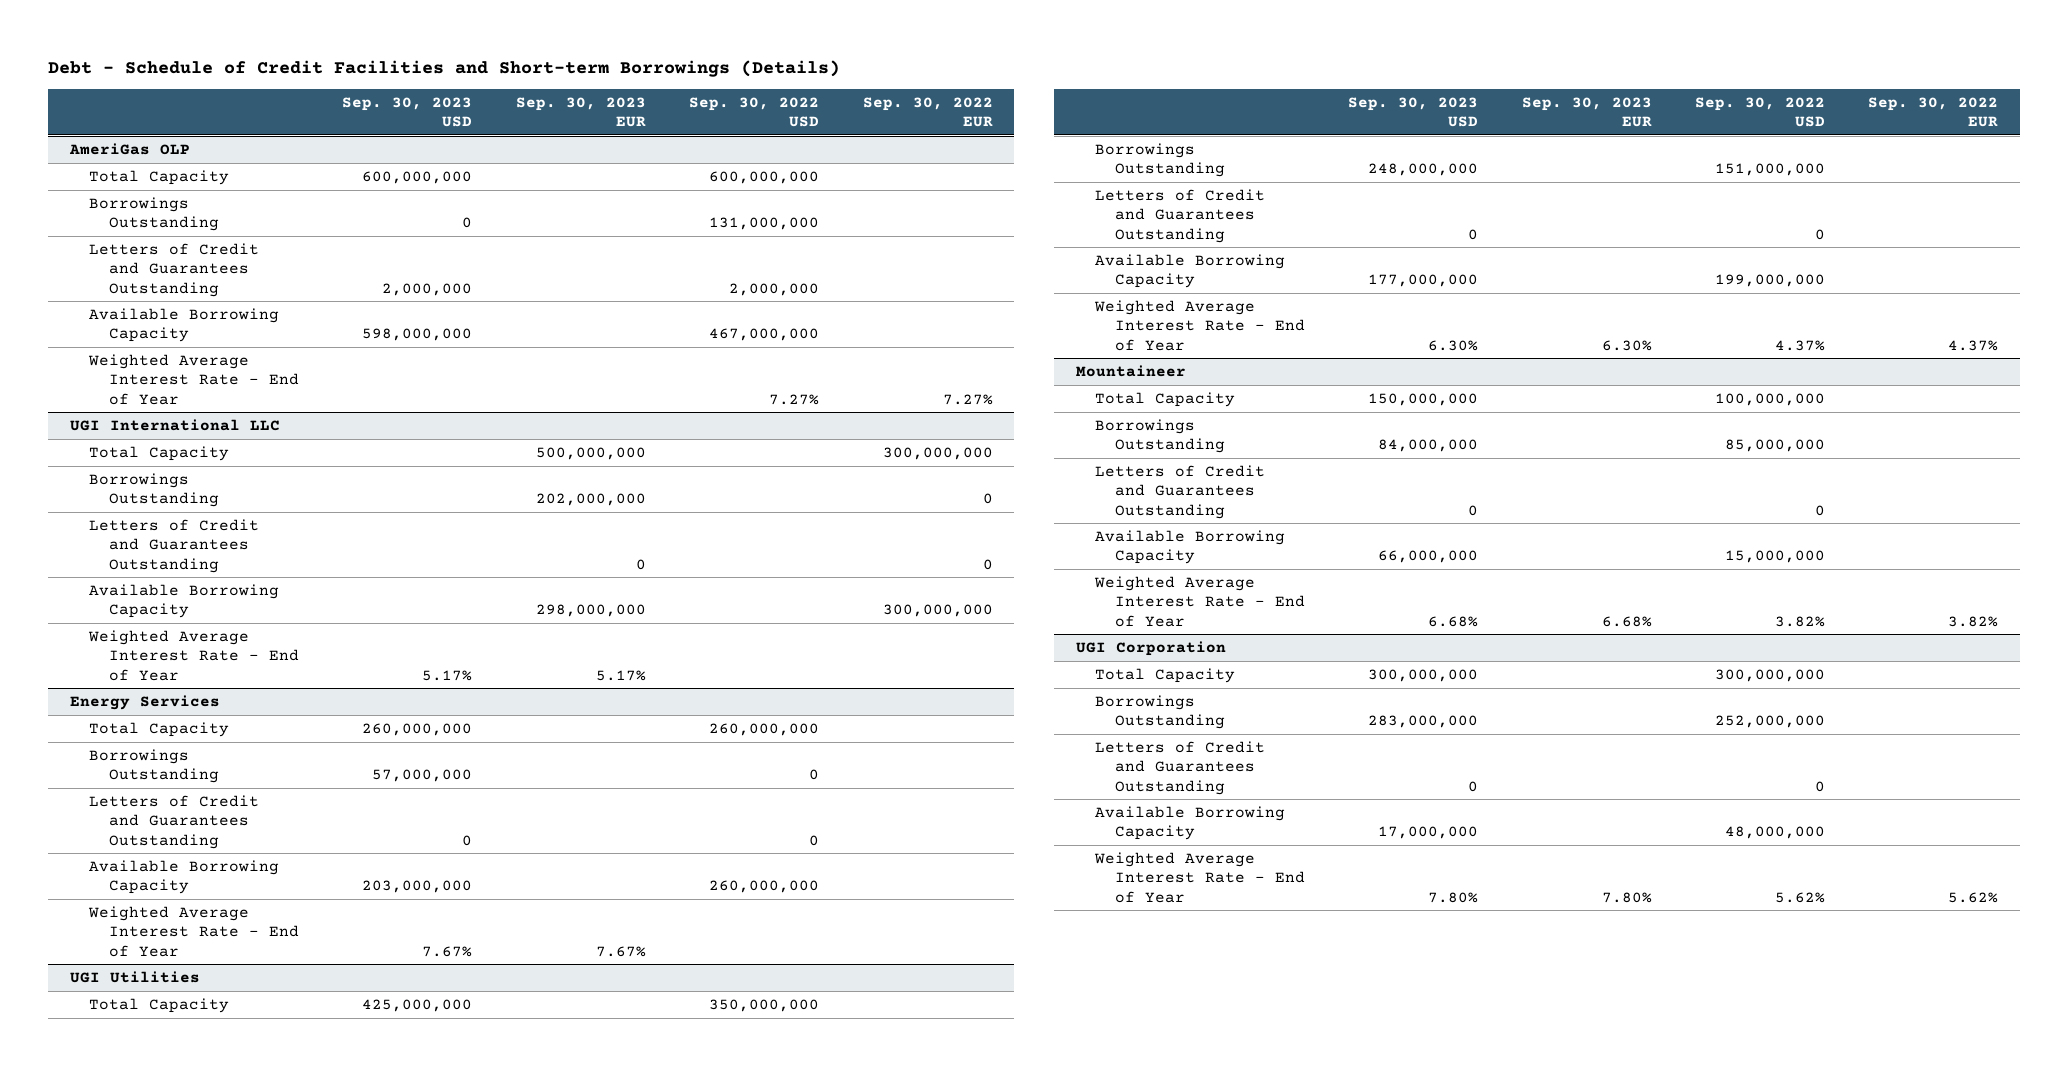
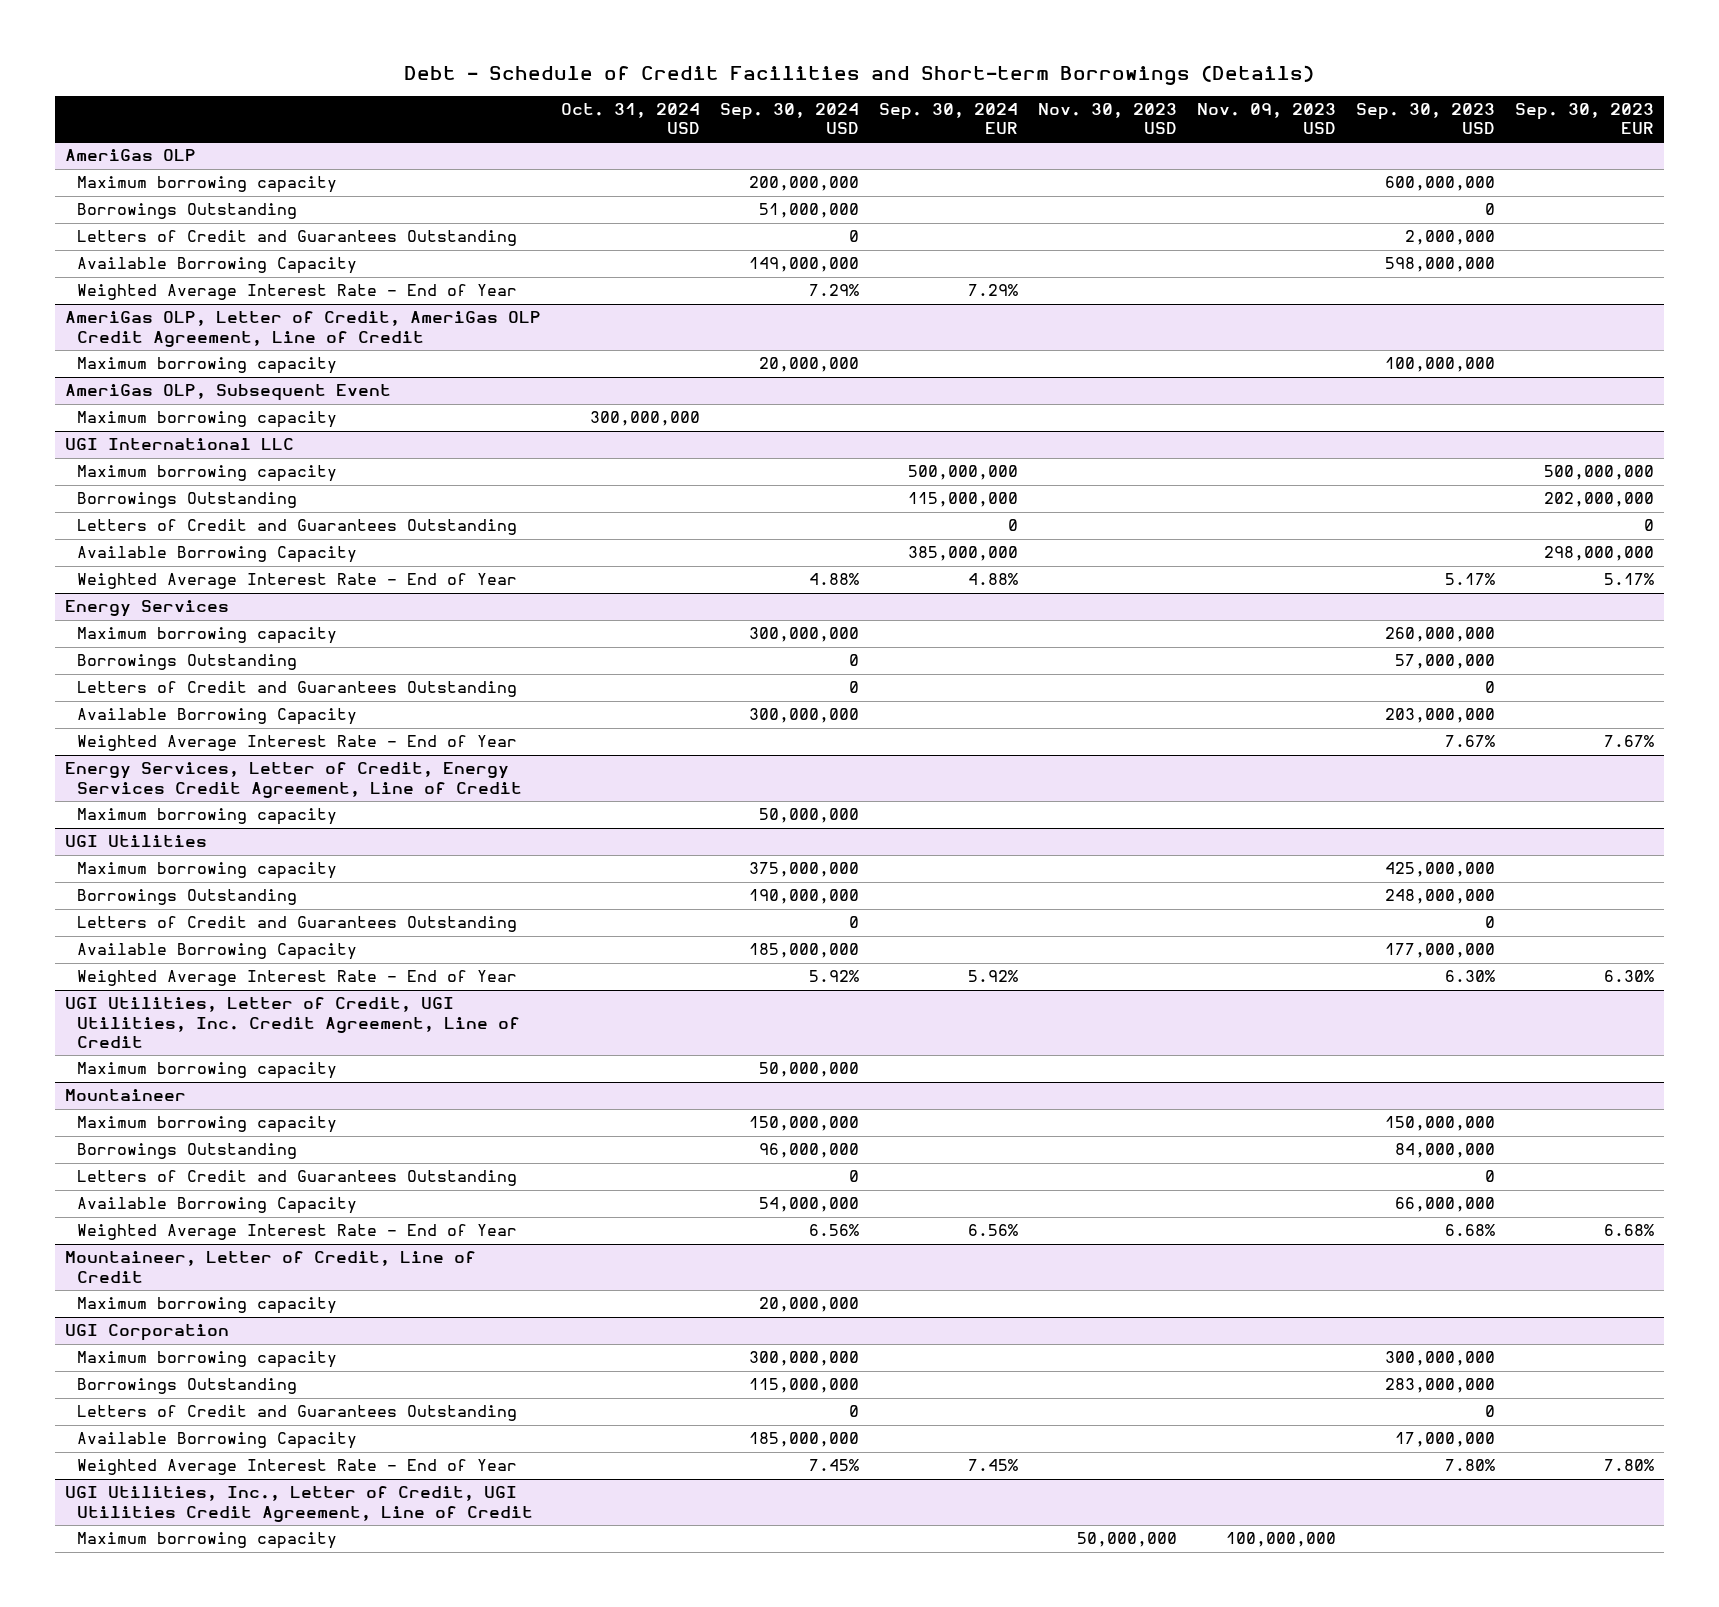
[689,96,820,127] Sep. 30, 2022 USD -> none
[862,96,993,127] Sep. 30, 2022 EUR -> none
none -> [560,103,700,135] Oct. 31, 2024 USD
none -> [719,103,859,135] Sep. 30, 2024 USD
none -> [878,103,1018,135] Sep. 30, 2024 EUR
none -> [1037,103,1177,135] Nov. 30, 2023 USD
none -> [1196,103,1336,135] Nov. 09, 2023 USD
[89,170,230,186] Total Capacity -> [76,176,337,194] Maximum borrowing capacity
none -> [64,311,541,347] AmeriGas OLP, Letter of Credit, AmeriGas OLP Credit Agreement, Line of Credit
none -> [76,357,337,375] Maximum borrowing capacity
none -> [64,384,391,402] AmeriGas OLP, Subsequent Event
none -> [76,411,337,429] Maximum borrowing capacity
[89,446,230,462] Total Capacity -> [76,465,337,483] Maximum borrowing capacity
[89,722,230,738] Total Capacity -> [76,627,337,645] Maximum borrowing capacity
none -> [64,762,522,798] Energy Services, Letter of Credit, Energy Services Credit Agreement, Line of Credit
none -> [76,808,337,826] Maximum borrowing capacity
[89,998,230,1014] Total Capacity -> [76,862,337,880] Maximum borrowing capacity
none -> [64,997,520,1048] UGI Utilities, Letter of Credit, UGI Utilities, Inc. Credit Agreement, Line of Credit
none -> [76,1062,337,1080] Maximum borrowing capacity
[1095,392,1236,408] Total Capacity -> [76,1116,337,1134] Maximum borrowing capacity
none -> [64,1251,476,1283] Mountaineer, Letter of Credit, Line of Credit
none -> [76,1297,337,1315] Maximum borrowing capacity
[1095,668,1236,684] Total Capacity -> [76,1351,337,1369] Maximum borrowing capacity
none -> [64,1486,533,1522] UGI Utilities, Inc., Letter of Credit, UGI Utilities Credit Agreement, Line of Credit
none -> [76,1532,337,1550] Maximum borrowing capacity

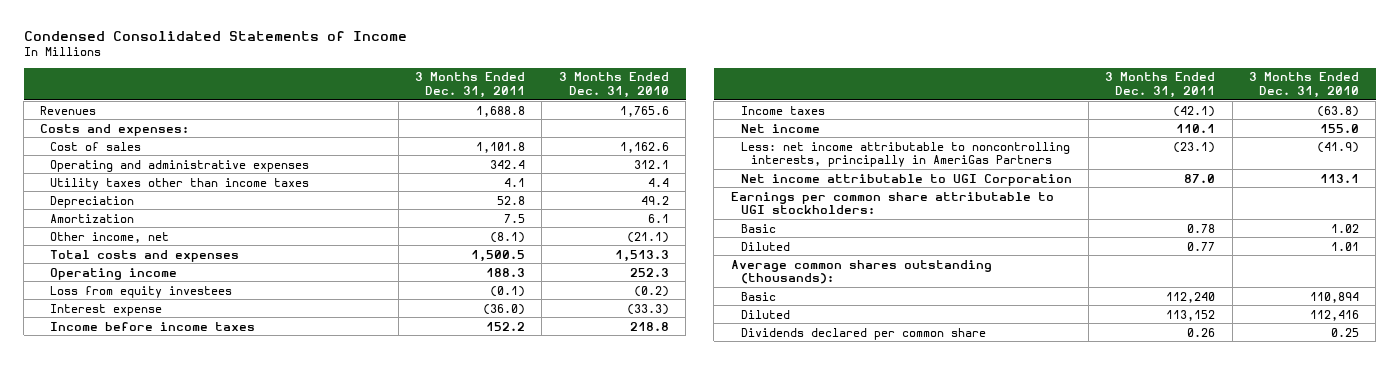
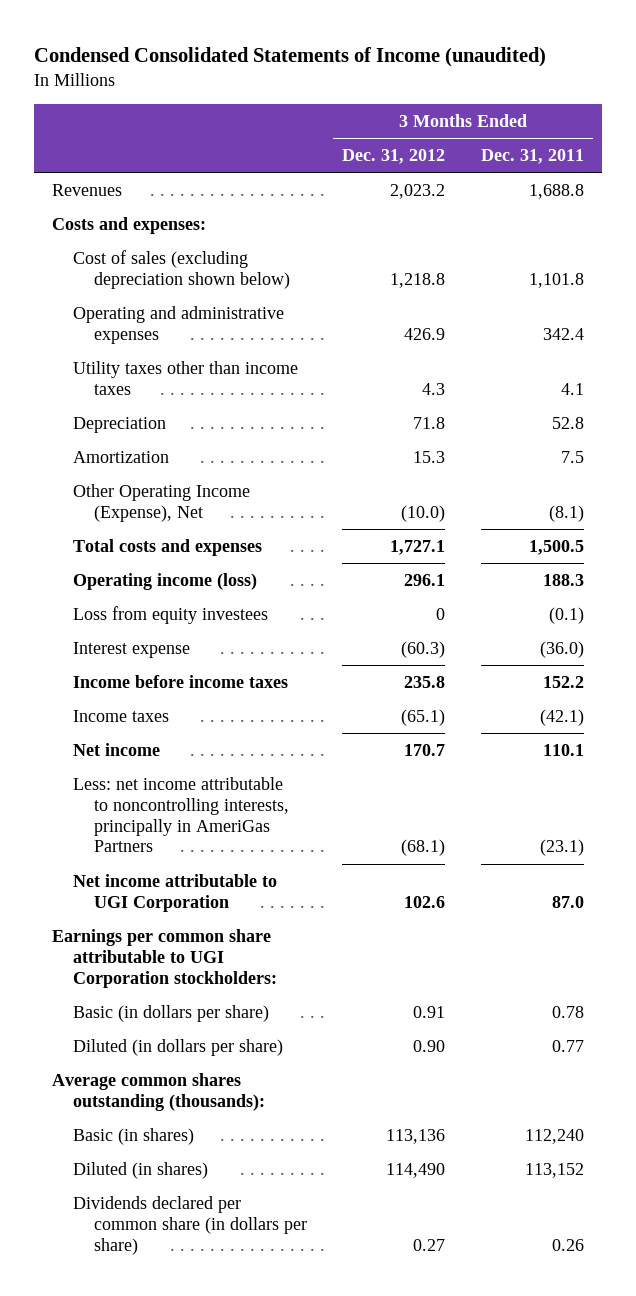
[23,31,407,42] Condensed Consolidated Statements of Income -> [33,46,546,67] Condensed Consolidated Statements of Income (unaudited)
[558,72,669,98] 3 Months Ended Dec. 31, 2010 -> none
none -> [342,149,446,165] Dec. 31, 2012
[50,141,142,151] Cost of sales -> [72,250,290,289] Cost of sales (excluding depreciation shown below)
[50,231,170,243] Other income, net -> [72,484,250,522] Other Operating Income (Expense), Net
[50,267,178,280] Operating income -> [72,573,257,591] Operating income (loss)
[730,191,1054,214] Earnings per common share attributable to UGI stockholders: -> [51,929,277,988] Earnings per common share attributable to UGI Corporation stockholders:
[740,223,776,233] Basic -> [72,1005,269,1023] Basic (in dollars per share)
[740,241,790,251] Diluted -> [72,1039,283,1057] Diluted (in dollars per share)
[740,291,776,301] Basic -> [72,1128,194,1146] Basic (in shares)
[740,309,790,319] Diluted -> [72,1162,208,1180] Diluted (in shares)
[740,327,986,340] Dividends declared per common share -> [72,1196,307,1255] Dividends declared per common share (in dollars per share)

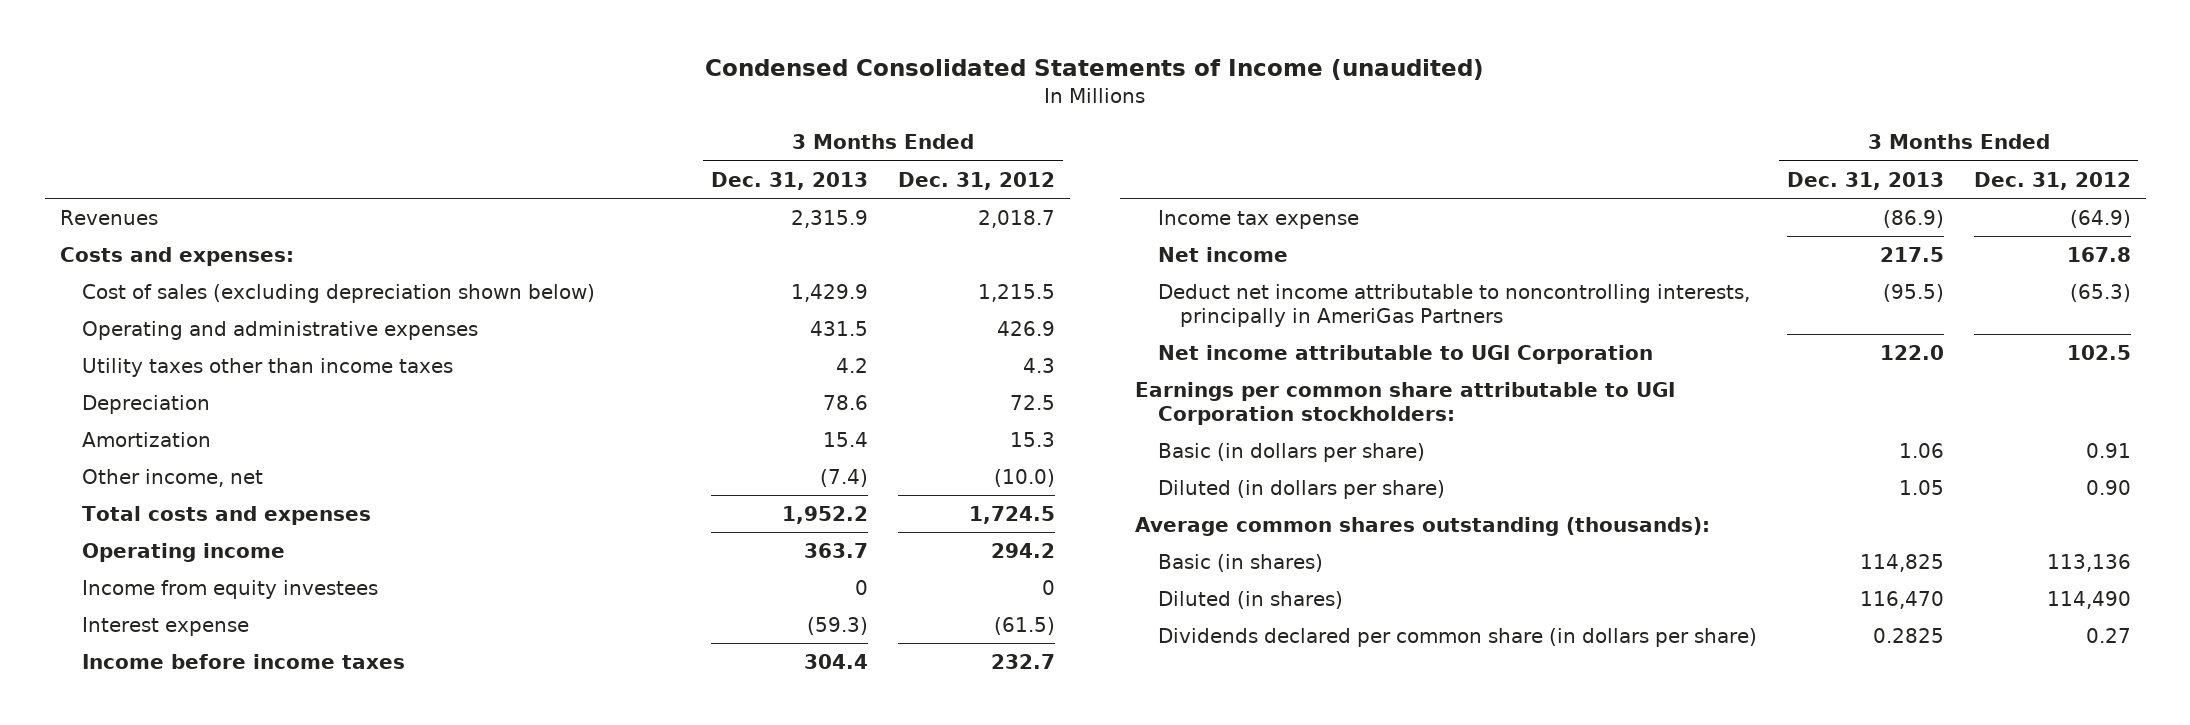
[481,149,585,165] Dec. 31, 2011 -> none
none -> [710,171,868,190] Dec. 31, 2013
[390,184,446,200] 2,023.2 -> [977,210,1055,229] 2,018.7
[390,272,446,288] 1,218.8 -> [977,284,1055,303] 1,215.5
[413,417,446,430] 71.8 -> [1009,395,1055,411] 72.5
[72,484,250,522] Other Operating Income (Expense), Net -> [81,469,263,488] Other income, net
[390,540,446,556] 1,727.1 -> [968,506,1055,525] 1,724.5
[72,573,257,591] Operating income (loss) -> [81,543,285,563] Operating income
[404,574,446,587] 296.1 -> [990,543,1055,559] 294.2
[72,606,268,625] Loss from equity investees -> [81,580,378,600] Income from equity investees
[401,641,446,659] (60.3) -> [993,617,1055,636] (61.5)
[404,676,446,689] 235.8 -> [990,654,1055,670] 232.7
[72,710,169,723] Income taxes -> [1157,210,1359,230] Income tax expense
[401,709,446,727] (65.1) -> [2069,210,2131,229] (64.9)
[404,744,446,757] 170.7 -> [2066,247,2131,263] 167.8
[72,777,289,853] Less: net income attributable to noncontrolling interests, principally in AmeriGas Partners -> [1157,284,1750,327] Deduct net income attributable to noncontrolling interests, principally in AmeriGas Partners
[401,839,446,857] (68.1) -> [2069,284,2131,303] (65.3)
[404,895,446,908] 102.6 -> [2066,345,2131,361] 102.5

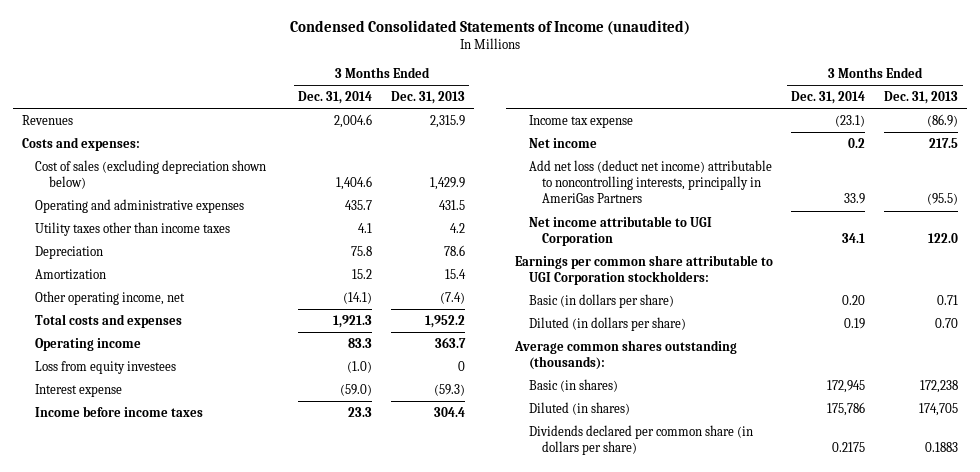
[897,171,1055,190] Dec. 31, 2012 -> none
none -> [298,91,373,105] Dec. 31, 2014
[81,469,263,488] Other income, net -> [35,290,186,305] Other operating income, net
[81,580,378,600] Income from equity investees -> [35,360,177,374] Loss from equity investees
[1157,284,1750,327] Deduct net income attributable to noncontrolling interests, principally in AmeriGas Partners -> [528,159,772,204] Add net loss (deduct net income) attributable to noncontrolling interests, principally in AmeriGas Partners
[1898,443,1944,459] 1.06 -> [936,294,958,305] 0.71
[1898,480,1944,496] 1.05 -> [934,317,958,328] 0.70
[1859,554,1944,573] 114,825 -> [919,379,958,393] 172,238
[1859,591,1944,610] 116,470 -> [918,402,958,416] 174,705
[1872,628,1944,644] 0.2825 -> [924,442,958,453] 0.1883

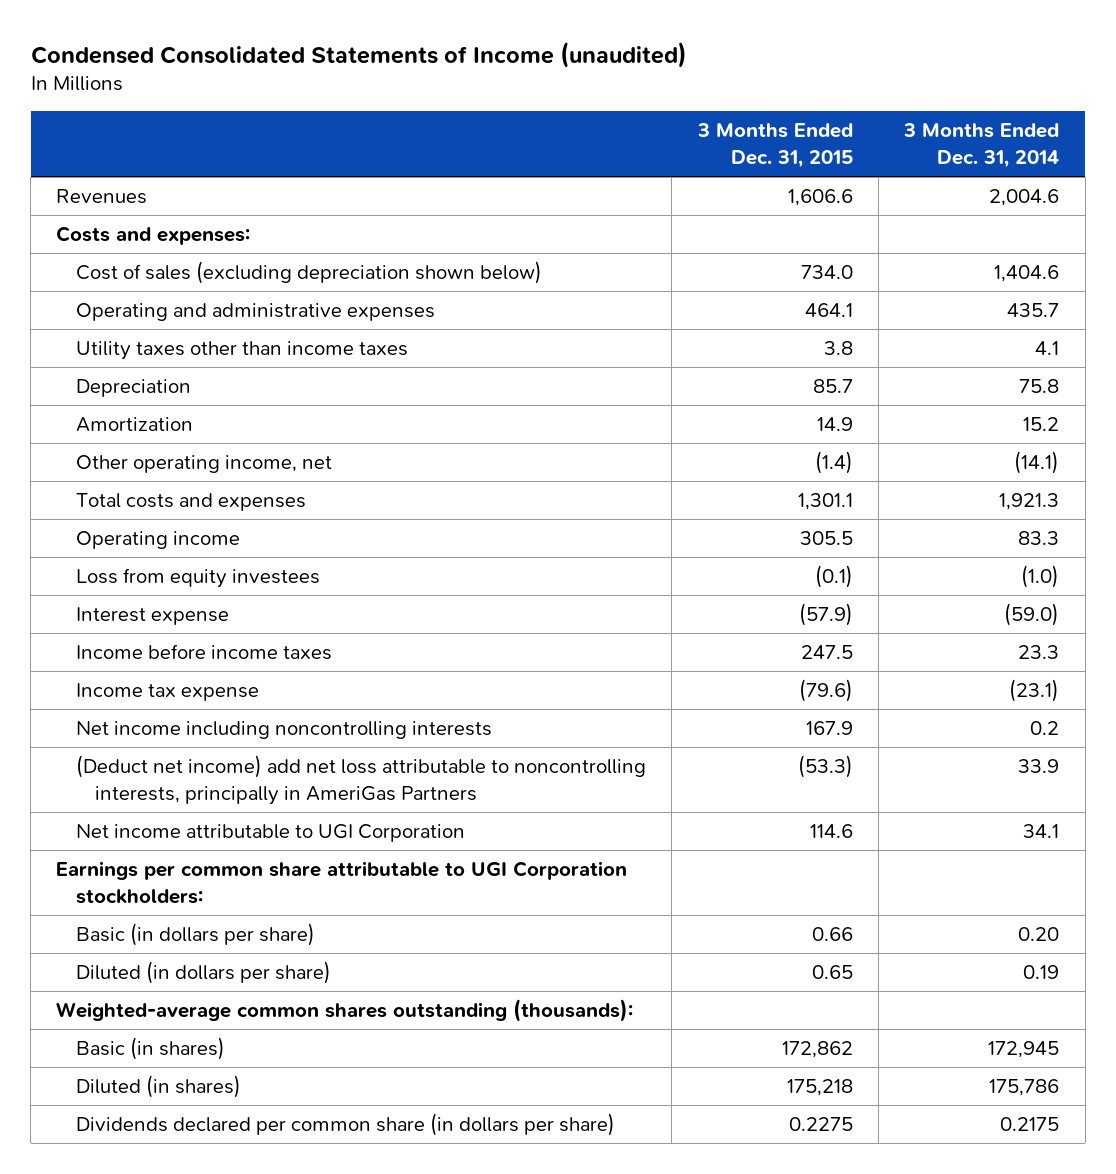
[390,91,465,105] Dec. 31, 2013 -> none
none -> [696,123,853,168] 3 Months Ended Dec. 31, 2015
[528,137,597,148] Net income -> [75,721,492,740] Net income including noncontrolling interests
[528,159,772,204] Add net loss (deduct net income) attributable to noncontrolling interests, principally in AmeriGas Partners -> [75,755,646,805] (Deduct net income) add net loss attributable to noncontrolling interests, principally in AmeriGas Partners
[513,339,737,371] Average common shares outstanding (thousands): -> [56,999,634,1023] Weighted-average common shares outstanding (thousands):

